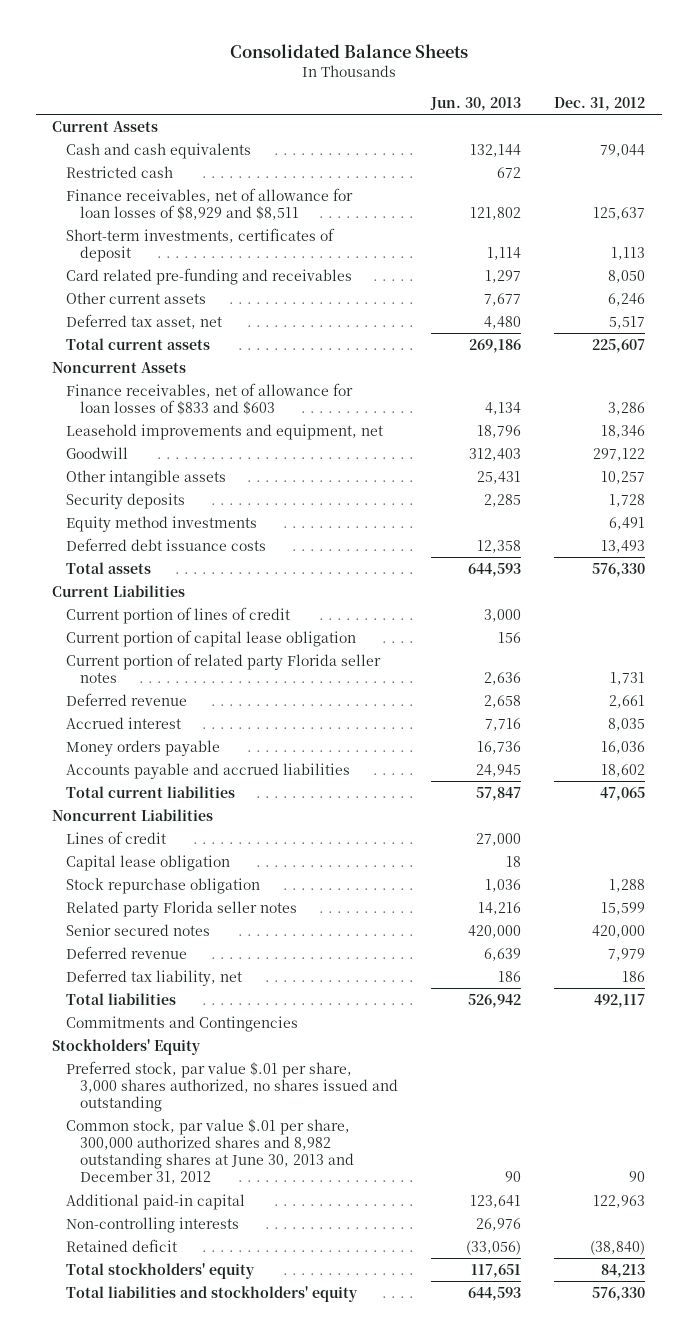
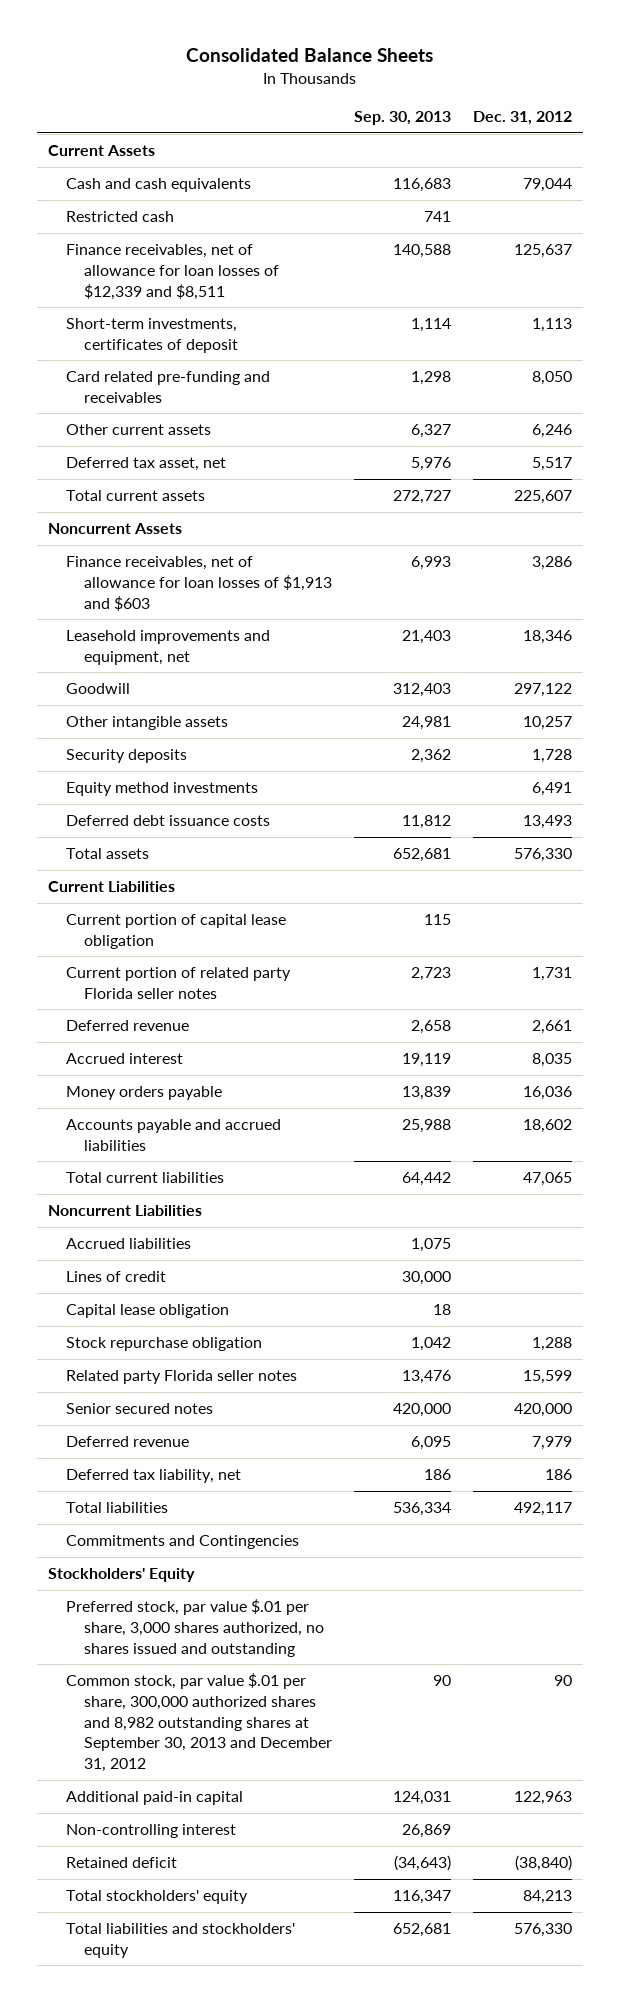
[429,96,521,111] Jun. 30, 2013 -> none
none -> [353,111,451,126] Sep. 30, 2013
[65,187,353,220] Finance receivables, net of allowance for loan losses of $8,929 and $8,511 -> [65,244,279,300] Finance receivables, net of allowance for loan losses of $12,339 and $8,511
[65,382,353,415] Finance receivables, net of allowance for loan losses of $833 and $603 -> [65,556,332,611] Finance receivables, net of allowance for loan losses of $1,913 and $603
[65,606,290,624] Current portion of lines of credit -> none
none -> [65,1238,191,1250] Accrued liabilities
[65,1118,354,1185] Common stock, par value $.01 per share, 300,000 authorized shares and 8,982 outstanding shares at June 30, 2013 and December 31, 2012 -> [65,1673,332,1773] Common stock, par value $.01 per share, 300,000 authorized shares and 8,982 outstanding shares at September 30, 2013 and December 31, 2012
[65,1216,239,1233] Non-controlling interests -> [65,1824,236,1839] Non-controlling interest

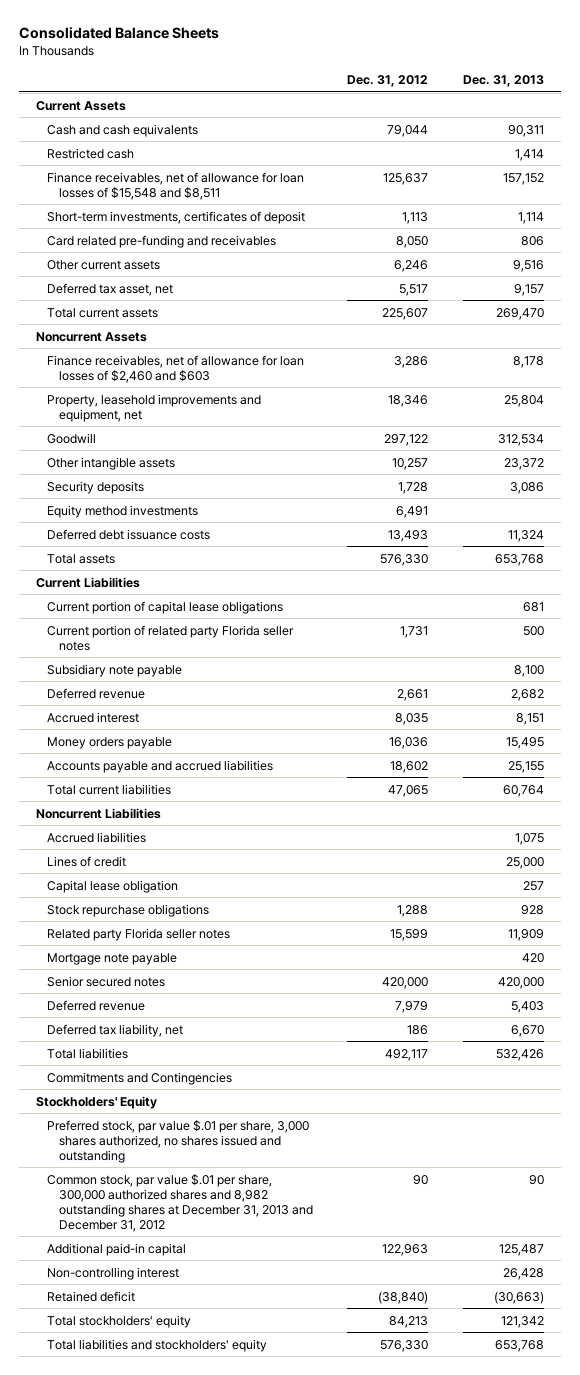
[353,111,451,126] Sep. 30, 2013 -> none
none -> [462,75,544,88] Dec. 31, 2013
[65,244,279,300] Finance receivables, net of allowance for loan losses of $12,339 and $8,511 -> [47,171,305,200] Finance receivables, net of allowance for loan losses of $15,548 and $8,511
[65,556,332,611] Finance receivables, net of allowance for loan losses of $1,913 and $603 -> [47,354,305,383] Finance receivables, net of allowance for loan losses of $2,460 and $603
[65,630,270,665] Leasehold improvements and equipment, net -> [47,393,262,422] Property, leasehold improvements and equipment, net
[65,914,286,949] Current portion of capital lease obligation -> [47,600,284,614] Current portion of capital lease obligations
none -> [47,663,183,677] Subsidiary note payable
[65,1337,262,1352] Stock repurchase obligation -> [47,903,210,917] Stock repurchase obligations
none -> [47,952,178,965] Mortgage note payable
[65,1673,332,1773] Common stock, par value $.01 per share, 300,000 authorized shares and 8,982 outstanding shares at September 30, 2013 and December 31, 2012 -> [47,1173,313,1232] Common stock, par value $.01 per share, 300,000 authorized shares and 8,982 outstanding shares at December 31, 2013 and December 31, 2012

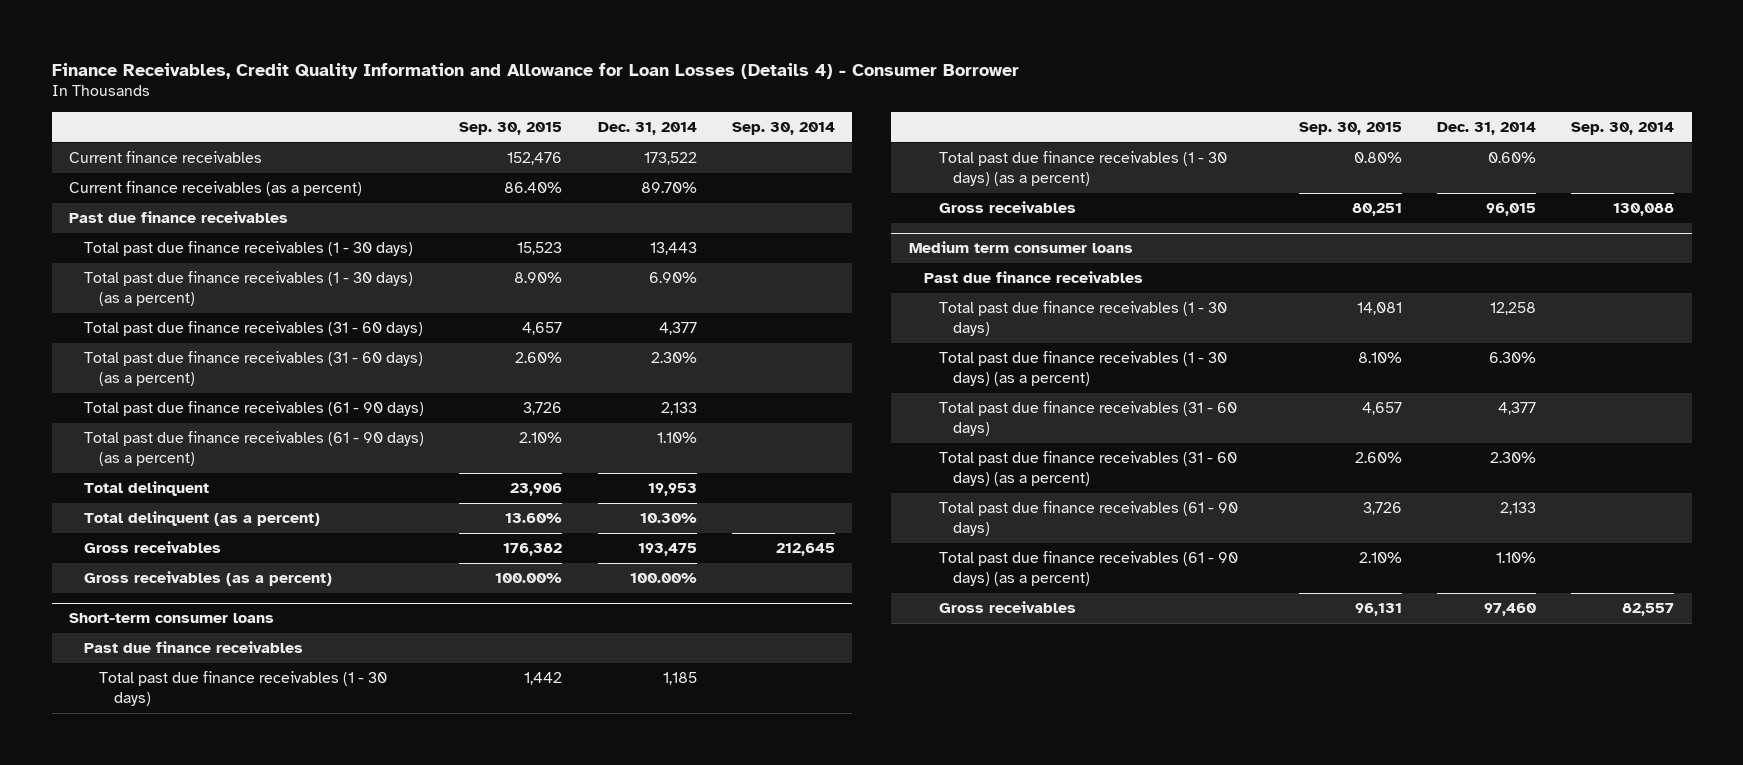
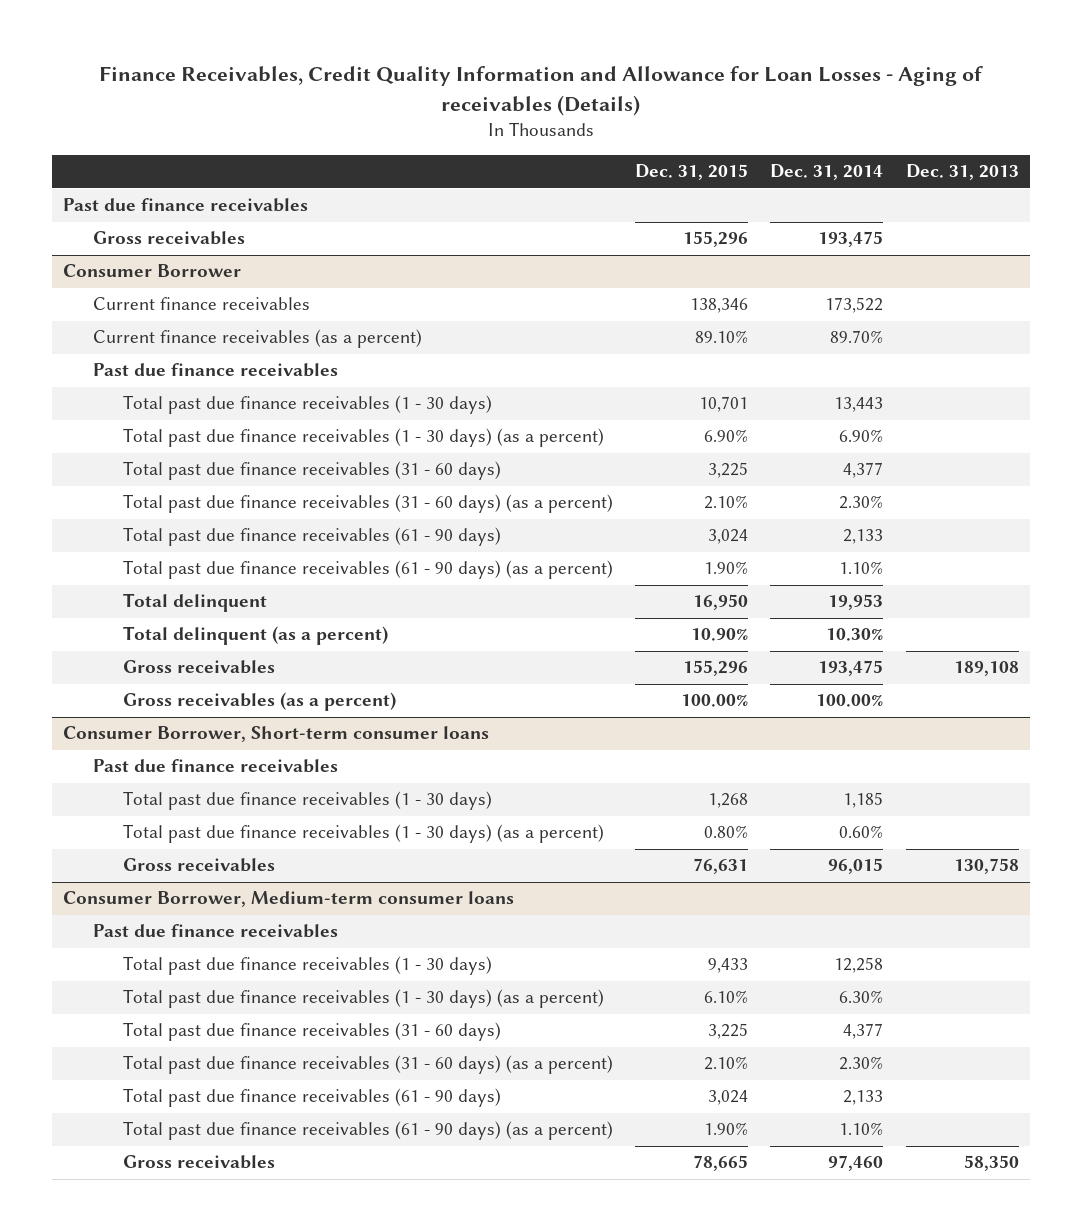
[51,62,1019,79] Finance Receivables, Credit Quality Information and Allowance for Loan Losses (Details 4) - Consumer Borrower -> [99,66,984,116] Finance Receivables, Credit Quality Information and Allowance for Loan Losses - Aging of receivables (Details)
[459,121,563,135] Sep. 30, 2015 -> none
[731,121,835,135] Sep. 30, 2014 -> none
none -> [635,164,749,181] Dec. 31, 2015
none -> [905,164,1019,181] Dec. 31, 2013
none -> [63,198,309,213] Past due finance receivables
none -> [93,231,246,246] Gross receivables
none -> [63,264,242,278] Consumer Borrower
[69,613,275,624] Short-term consumer loans -> [63,726,490,743] Consumer Borrower, Short-term consumer loans
[908,241,1133,254] Medium term consumer loans -> [63,891,515,908] Consumer Borrower, Medium-term consumer loans

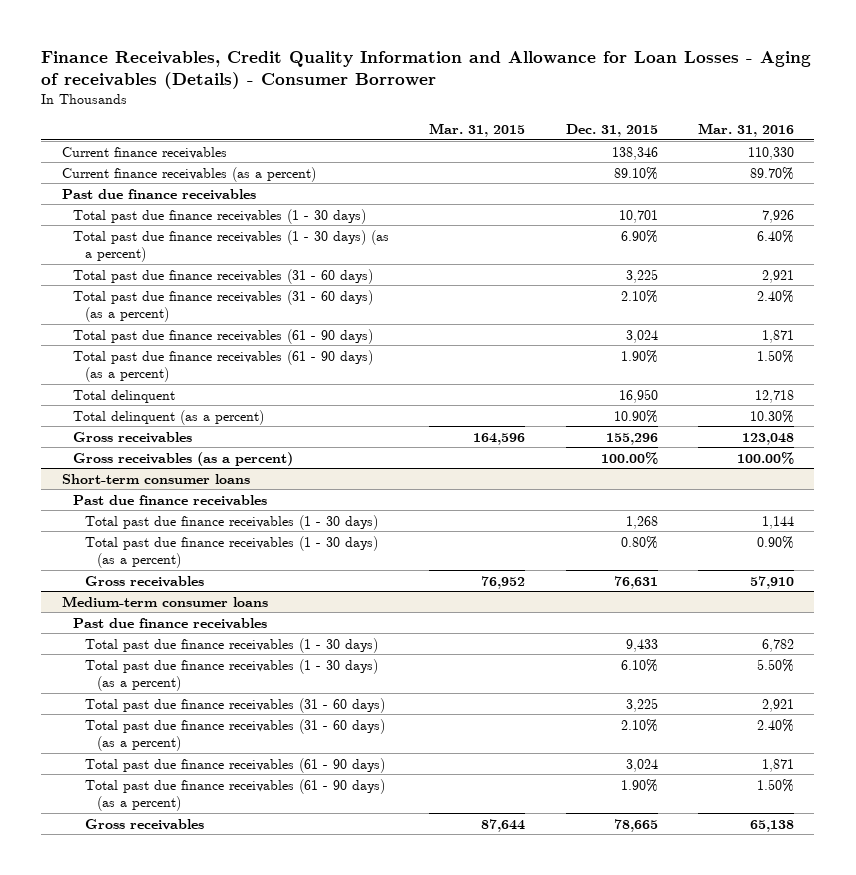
[99,66,984,116] Finance Receivables, Credit Quality Information and Allowance for Loan Losses - Aging of receivables (Details) -> [41,51,812,90] Finance Receivables, Credit Quality Information and Allowance for Loan Losses - Aging of receivables (Details) - Consumer Borrower
[770,164,884,181] Dec. 31, 2014 -> none
[905,164,1019,181] Dec. 31, 2013 -> none
none -> [429,123,526,138] Mar. 31, 2015
none -> [698,123,795,138] Mar. 31, 2016
[63,198,309,213] Past due finance receivables -> none
[93,231,246,246] Gross receivables -> none
[63,264,242,278] Consumer Borrower -> none
[63,726,490,743] Consumer Borrower, Short-term consumer loans -> [61,473,250,484] Short-term consumer loans
[63,891,515,908] Consumer Borrower, Medium-term consumer loans -> [61,595,268,607] Medium-term consumer loans

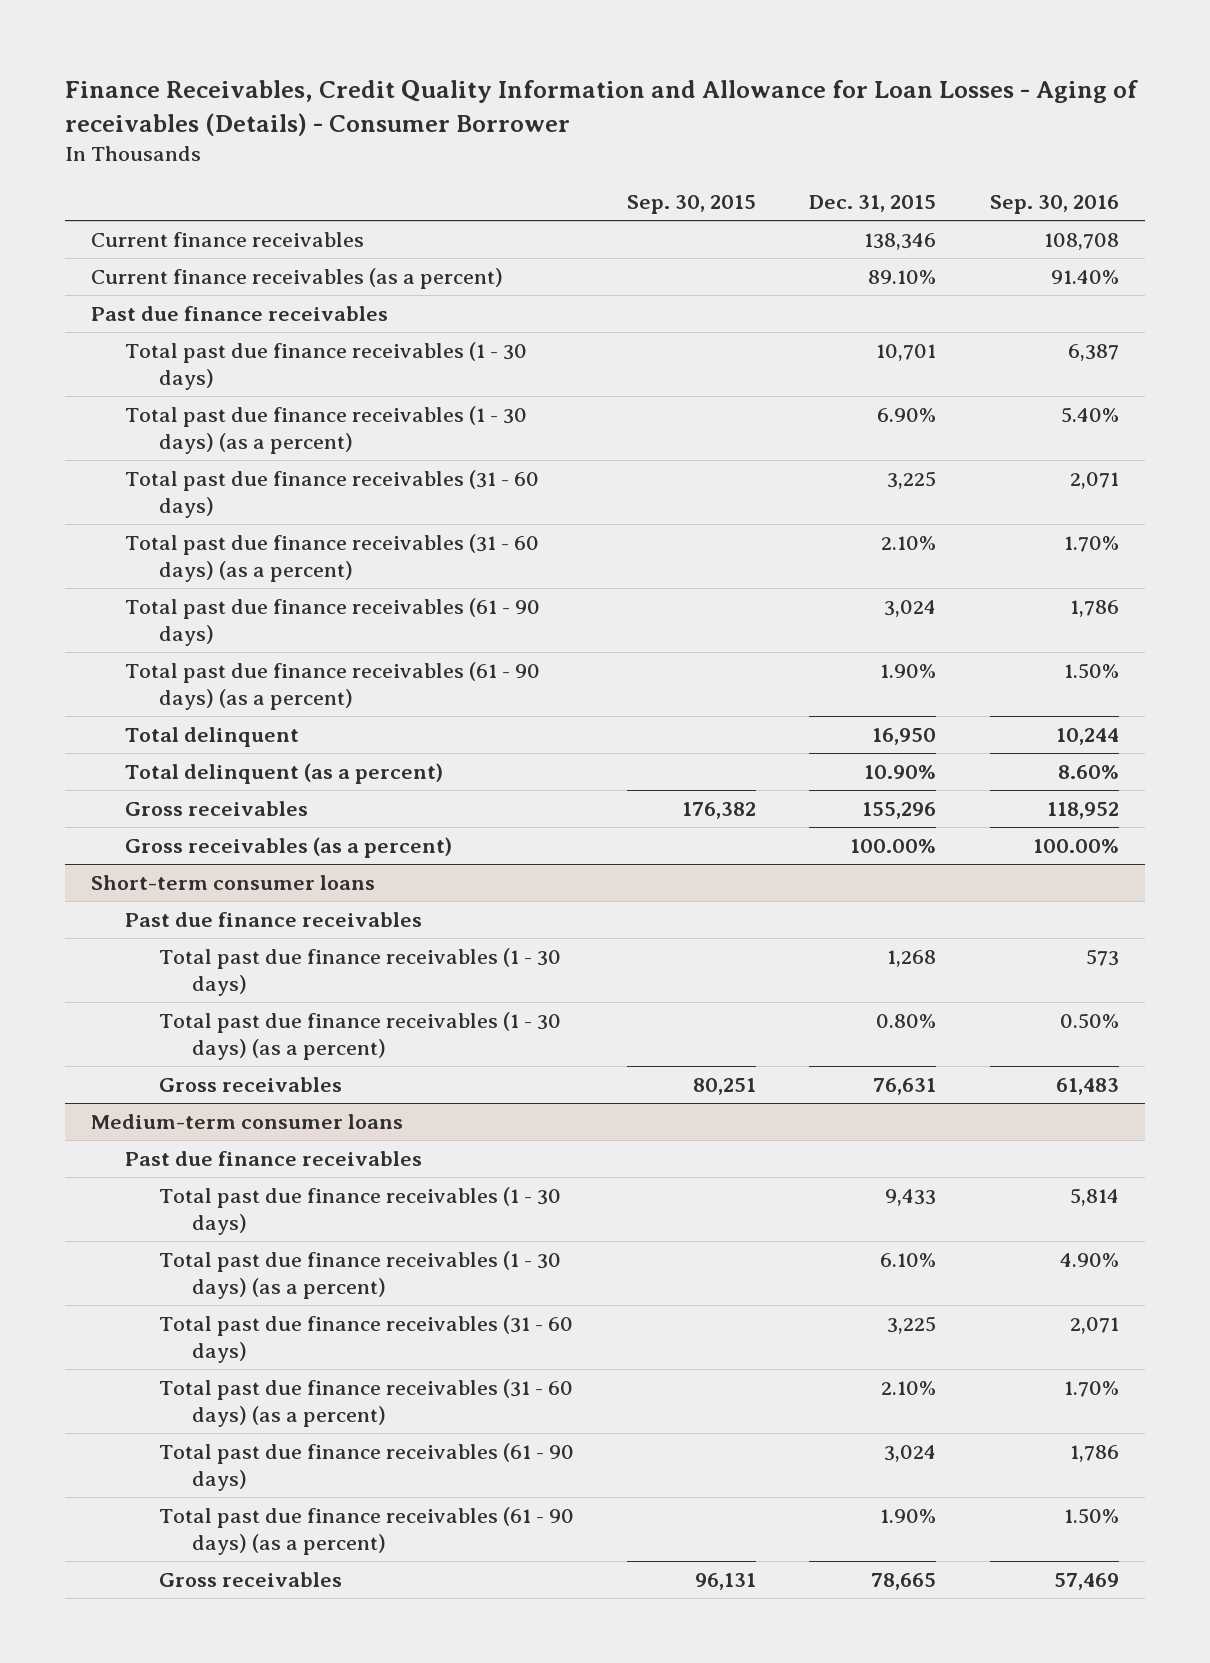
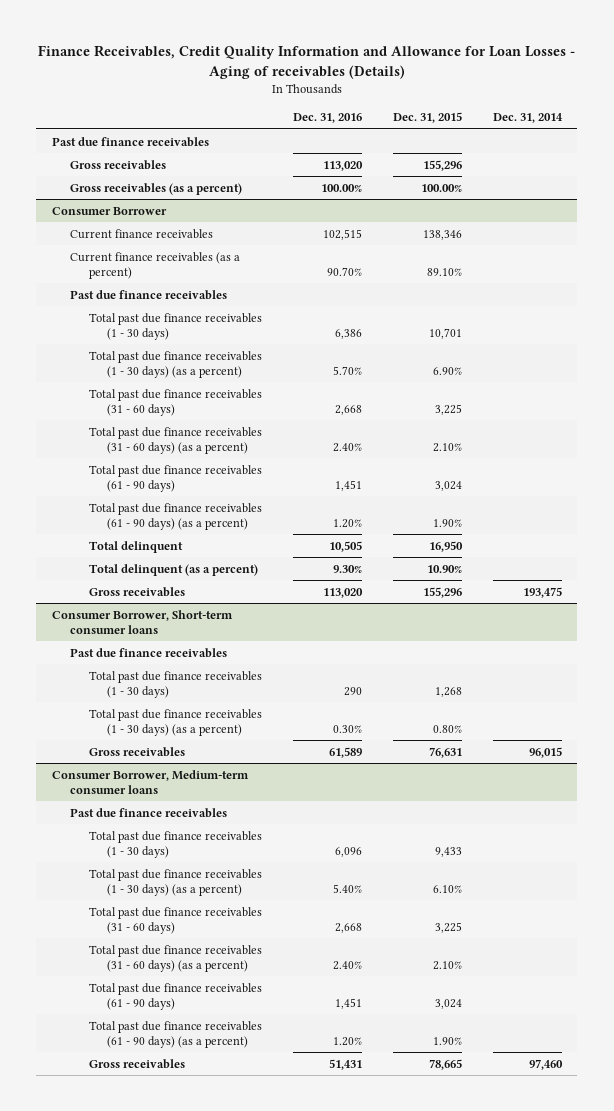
[64,80,1138,137] Finance Receivables, Credit Quality Information and Allowance for Loan Losses - Aging of receivables (Details) - Consumer Borrower -> [37,45,575,79] Finance Receivables, Credit Quality Information and Allowance for Loan Losses - Aging of receivables (Details)
[626,195,756,215] Sep. 30, 2015 -> none
[989,195,1119,215] Sep. 30, 2016 -> none
none -> [292,113,362,124] Dec. 31, 2016
none -> [492,113,563,124] Dec. 31, 2014
none -> [52,136,210,147] Past due finance receivables
none -> [70,159,167,170] Gross receivables
[125,837,453,859] Gross receivables (as a percent) -> [70,182,243,195] Gross receivables (as a percent)
none -> [52,206,168,215] Consumer Borrower
[91,875,376,891] Short-term consumer loans -> [52,609,234,634] Consumer Borrower, Short-term consumer loans
[91,1114,404,1130] Medium-term consumer loans -> [52,769,250,794] Consumer Borrower, Medium-term consumer loans

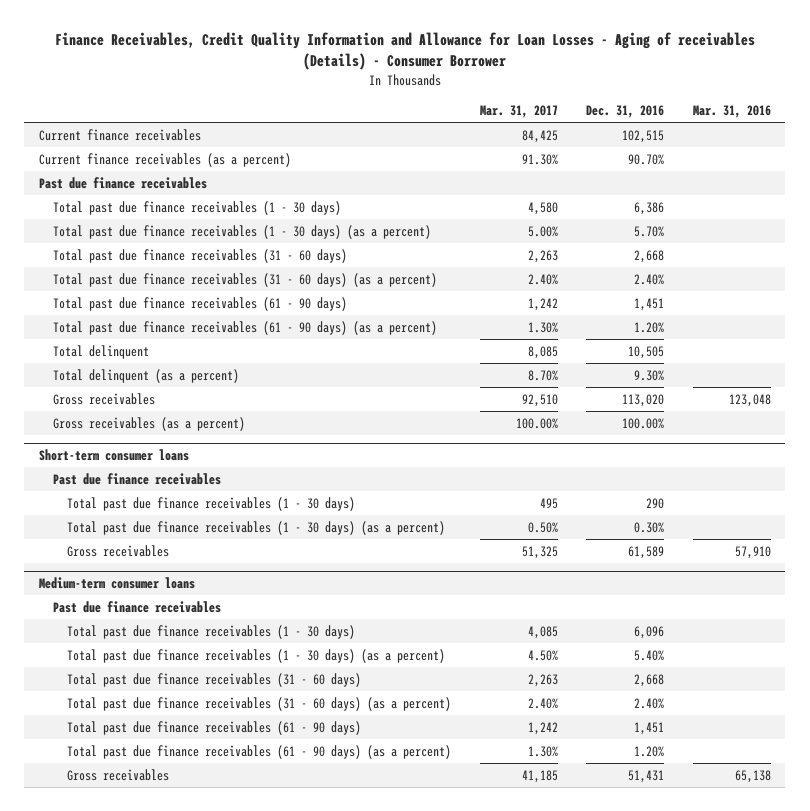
[37,45,575,79] Finance Receivables, Credit Quality Information and Allowance for Loan Losses - Aging of receivables (Details) -> [54,32,755,71] Finance Receivables, Credit Quality Information and Allowance for Loan Losses - Aging of receivables (Details) - Consumer Borrower
[392,112,462,124] Dec. 31, 2015 -> none
[492,113,563,124] Dec. 31, 2014 -> none
none -> [479,104,558,118] Mar. 31, 2017
none -> [692,104,771,118] Mar. 31, 2016
[52,136,210,147] Past due finance receivables -> none
[70,159,167,170] Gross receivables -> none
[52,206,168,215] Consumer Borrower -> none
[70,182,243,195] Gross receivables (as a percent) -> [52,416,245,431] Gross receivables (as a percent)
[52,609,234,634] Consumer Borrower, Short-term consumer loans -> [38,448,189,461] Short-term consumer loans
[52,769,250,794] Consumer Borrower, Medium-term consumer loans -> [38,576,195,589] Medium-term consumer loans

